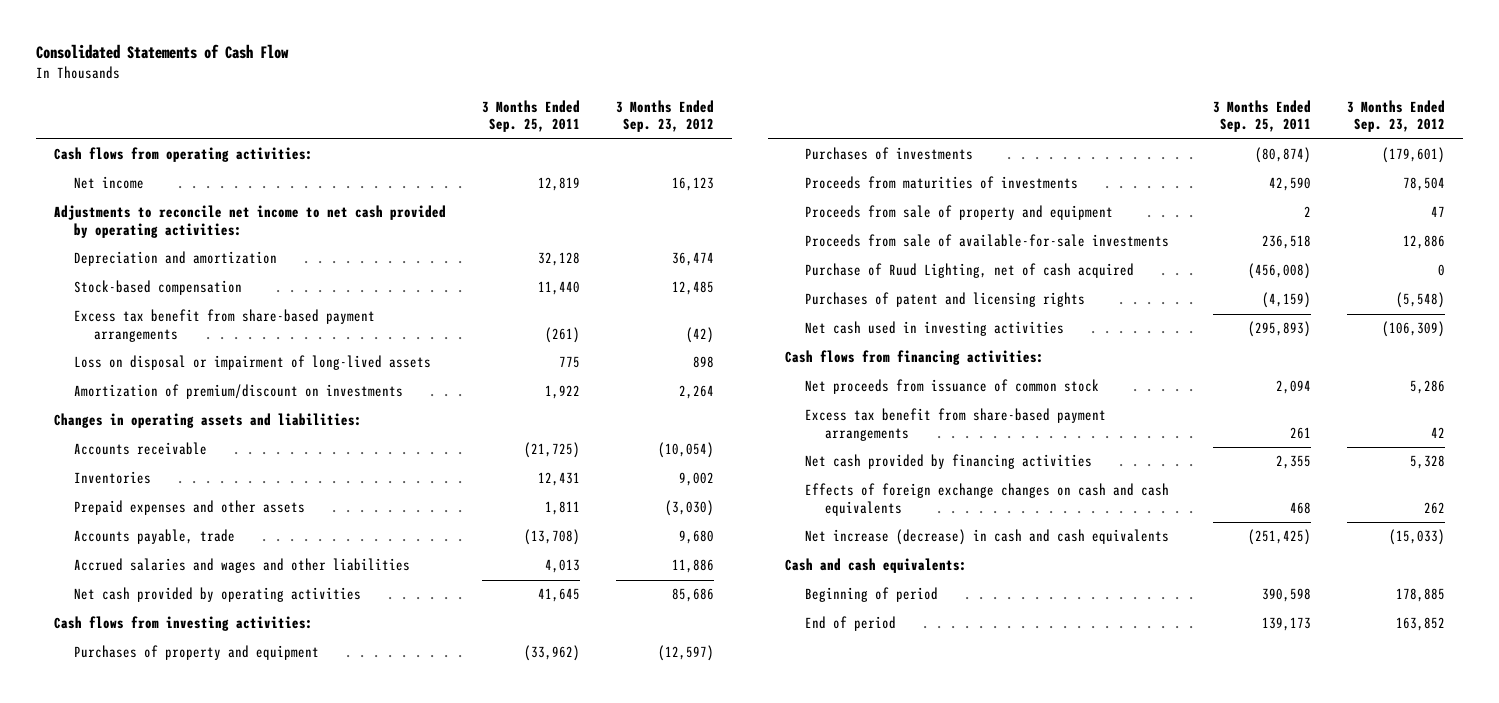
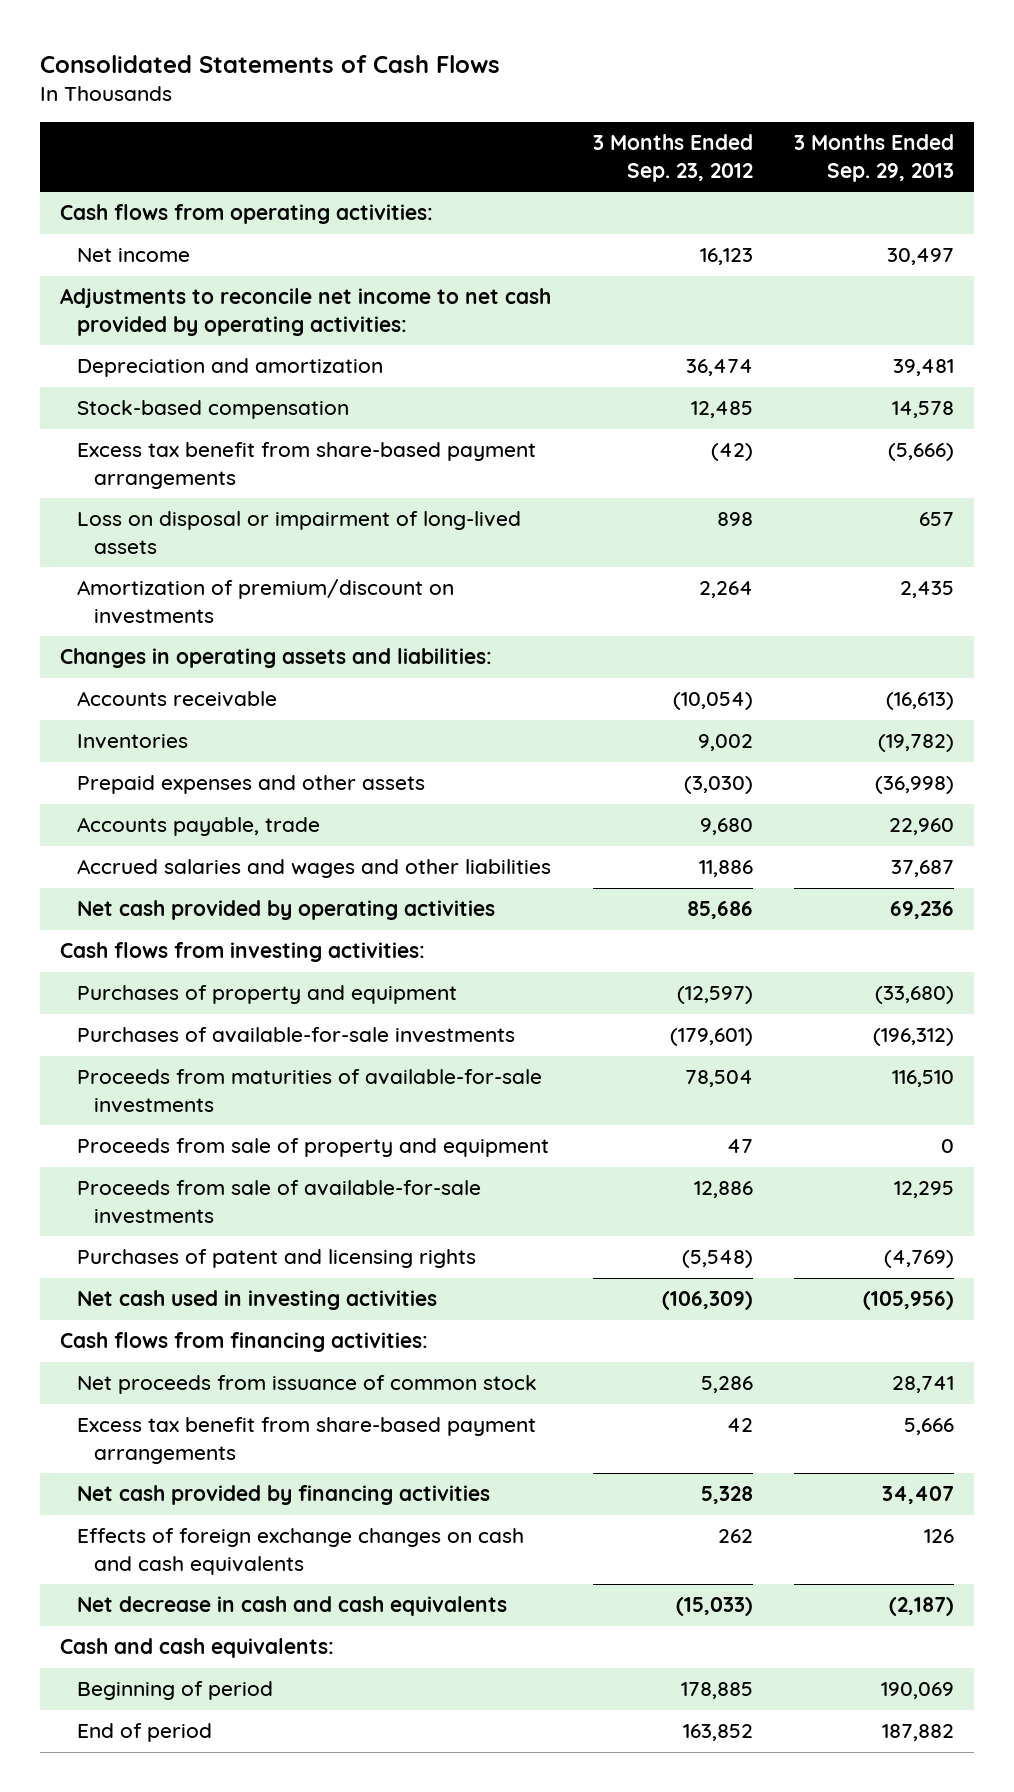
[36,44,290,60] Consolidated Statements of Cash Flow -> [39,54,500,73] Consolidated Statements of Cash Flows
[481,99,580,133] 3 Months Ended Sep. 25, 2011 -> none
none -> [793,134,954,182] 3 Months Ended Sep. 29, 2013
[805,147,974,161] Purchases of investments -> [77,1027,516,1044] Purchases of available-for-sale investments
[805,176,1079,190] Proceeds from maturities of investments -> [77,1069,543,1113] Proceeds from maturities of available-for-sale investments
[805,263,1135,279] Purchase of Ruud Lighting, net of cash acquired -> none
[805,529,1170,546] Net increase (decrease) in cash and cash equivalents -> [77,1596,508,1617] Net decrease in cash and cash equivalents

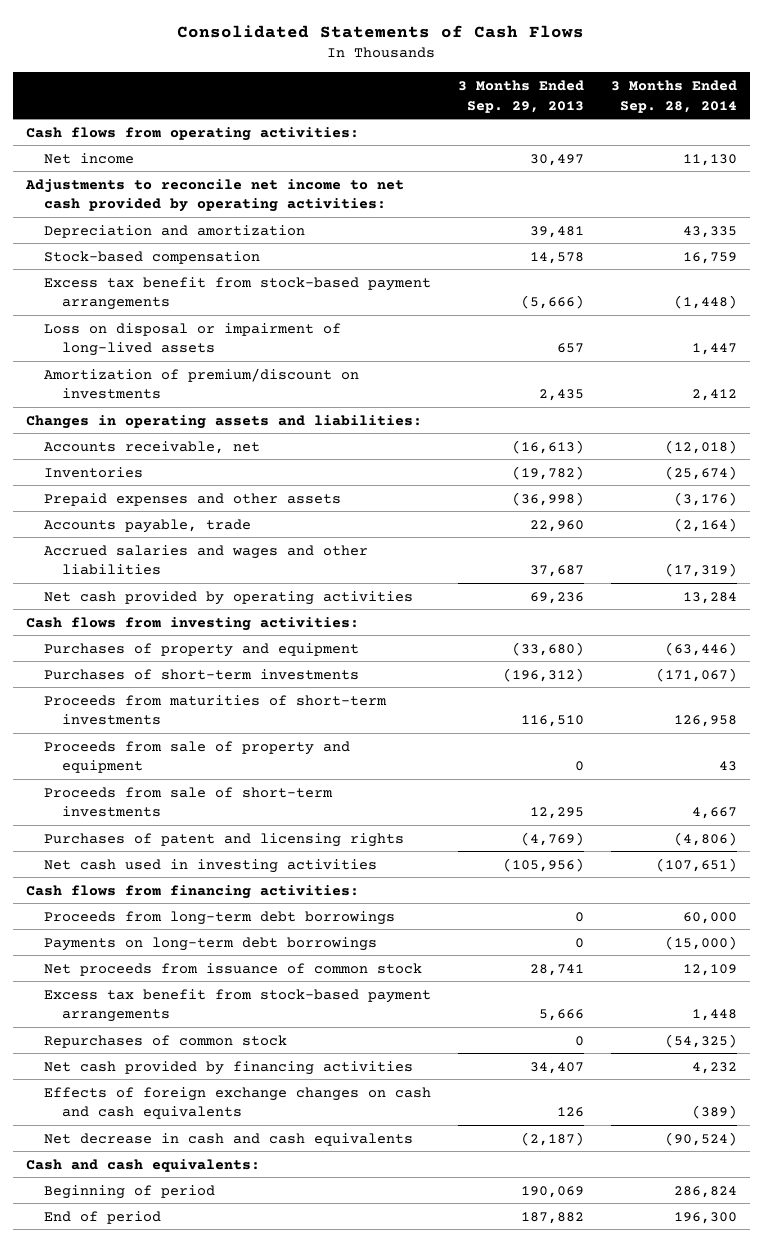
[592,134,753,182] 3 Months Ended Sep. 23, 2012 -> none
none -> [610,79,737,113] 3 Months Ended Sep. 28, 2014
[77,442,537,489] Excess tax benefit from share-based payment arrangements -> [44,276,432,311] Excess tax benefit from stock-based payment arrangements
[77,691,278,708] Accounts receivable -> [44,440,261,454] Accounts receivable, net
[77,1027,516,1044] Purchases of available-for-sale investments -> [44,668,360,680] Purchases of short-term investments
[77,1069,543,1113] Proceeds from maturities of available-for-sale investments -> [44,694,388,726] Proceeds from maturities of short-term investments
[77,1180,482,1224] Proceeds from sale of available-for-sale investments -> [44,786,334,818] Proceeds from sale of short-term investments
none -> [44,910,396,925] Proceeds from long-term debt borrowings
none -> [44,936,378,951] Payments on long-term debt borrowings
[77,1417,537,1464] Excess tax benefit from share-based payment arrangements -> [44,988,432,1023] Excess tax benefit from stock-based payment arrangements
none -> [44,1034,288,1048] Repurchases of common stock

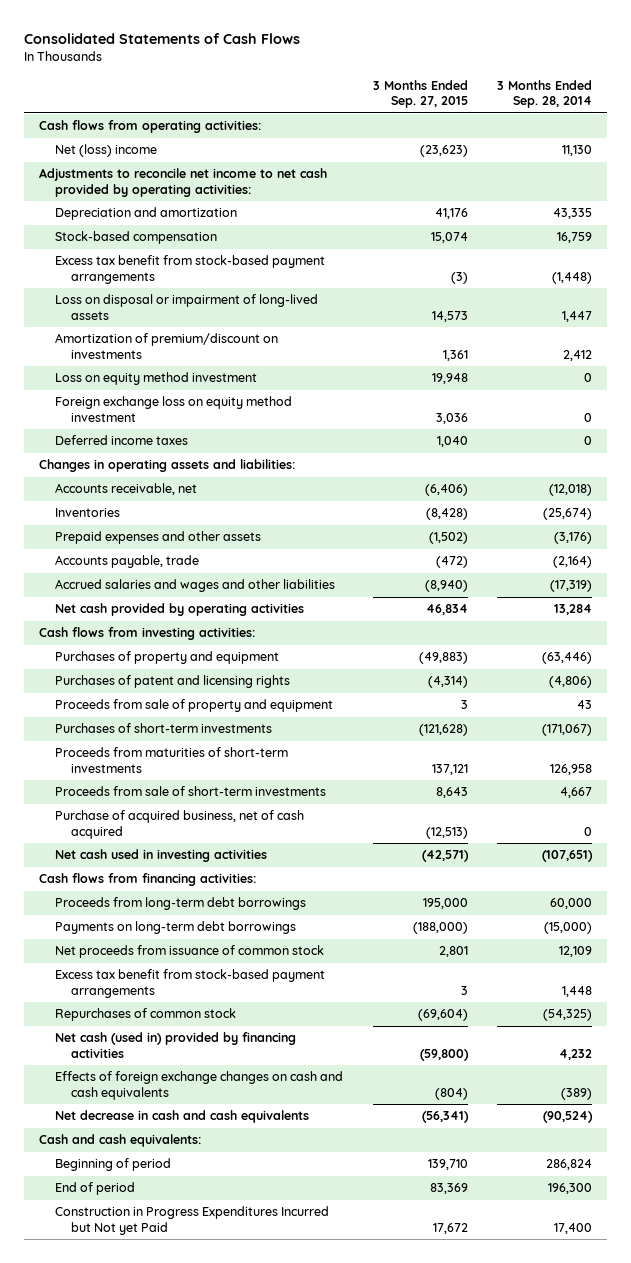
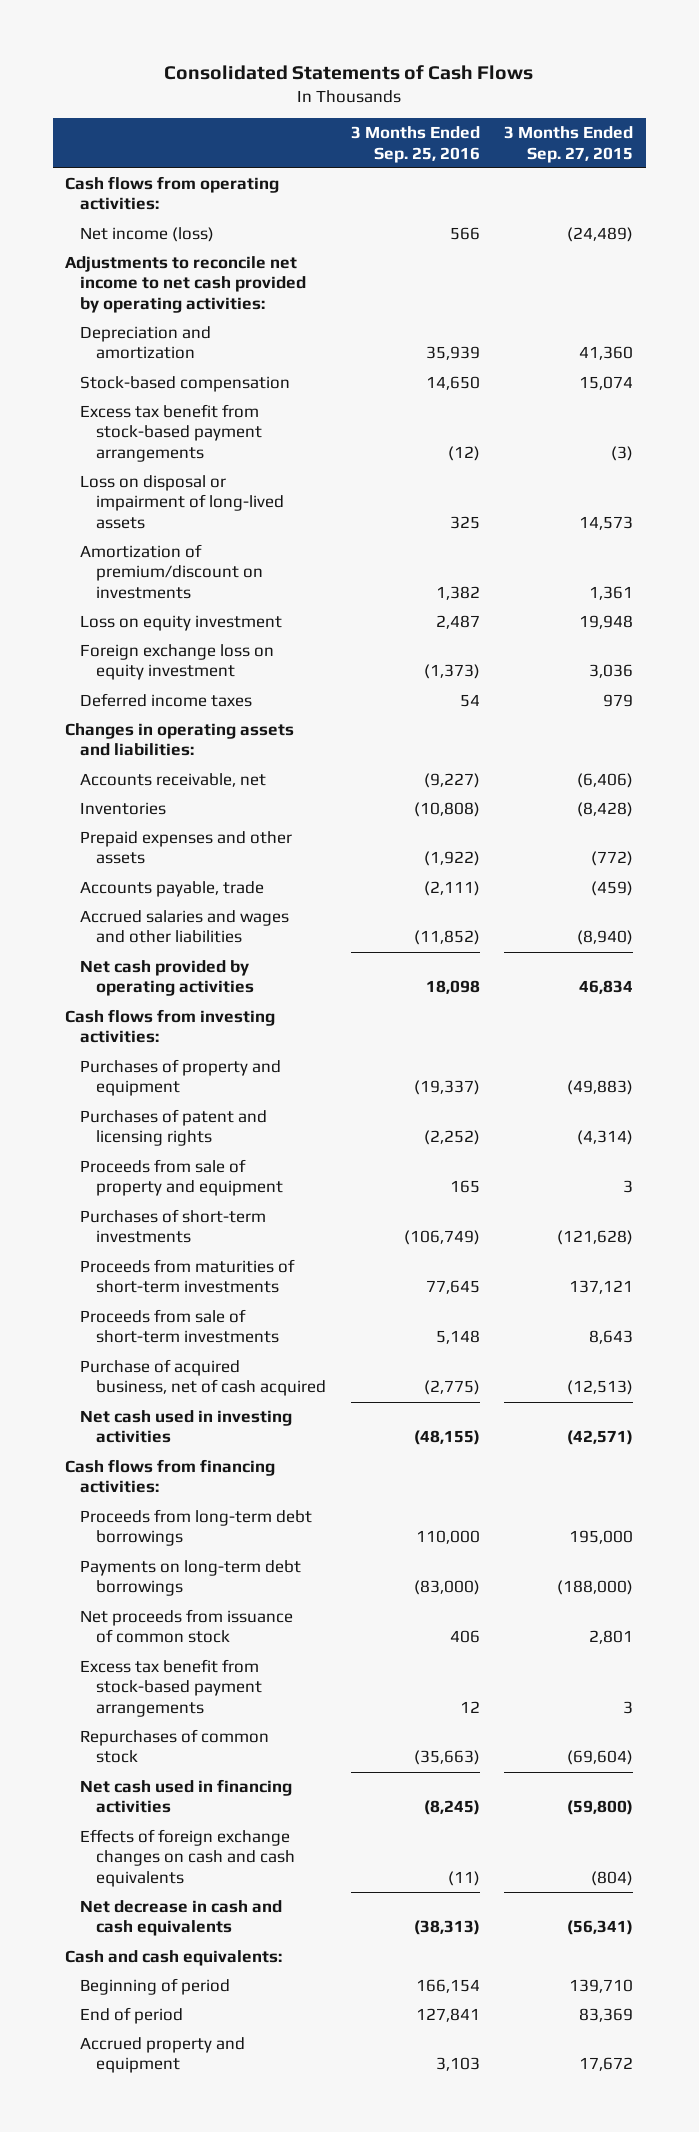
[497,80,593,109] 3 Months Ended Sep. 28, 2014 -> none
none -> [350,126,480,163] 3 Months Ended Sep. 25, 2016
[54,144,157,158] Net (loss) income -> [80,226,215,242] Net income (loss)
[419,145,468,158] (23,623) -> [567,226,634,242] (24,489)
[434,208,468,220] 41,176 -> [579,346,634,361] 41,360
[54,372,257,386] Loss on equity method investment -> [80,614,283,631] Loss on equity investment
[54,396,292,422] Foreign exchange loss on equity method investment -> [80,643,275,681] Foreign exchange loss on equity investment
[436,436,468,448] 1,040 -> [603,693,634,707] 979
[428,532,468,545] (1,502) -> [591,851,634,867] (772)
[435,556,468,569] (472) -> [591,880,634,896] (459)
[54,1032,296,1058] Net cash (used in) provided by financing activities -> [80,1778,293,1814] Net cash used in financing activities
[54,1206,329,1235] Construction in Progress Expenditures Incurred but Not yet Paid -> [80,2036,246,2074] Accrued property and equipment

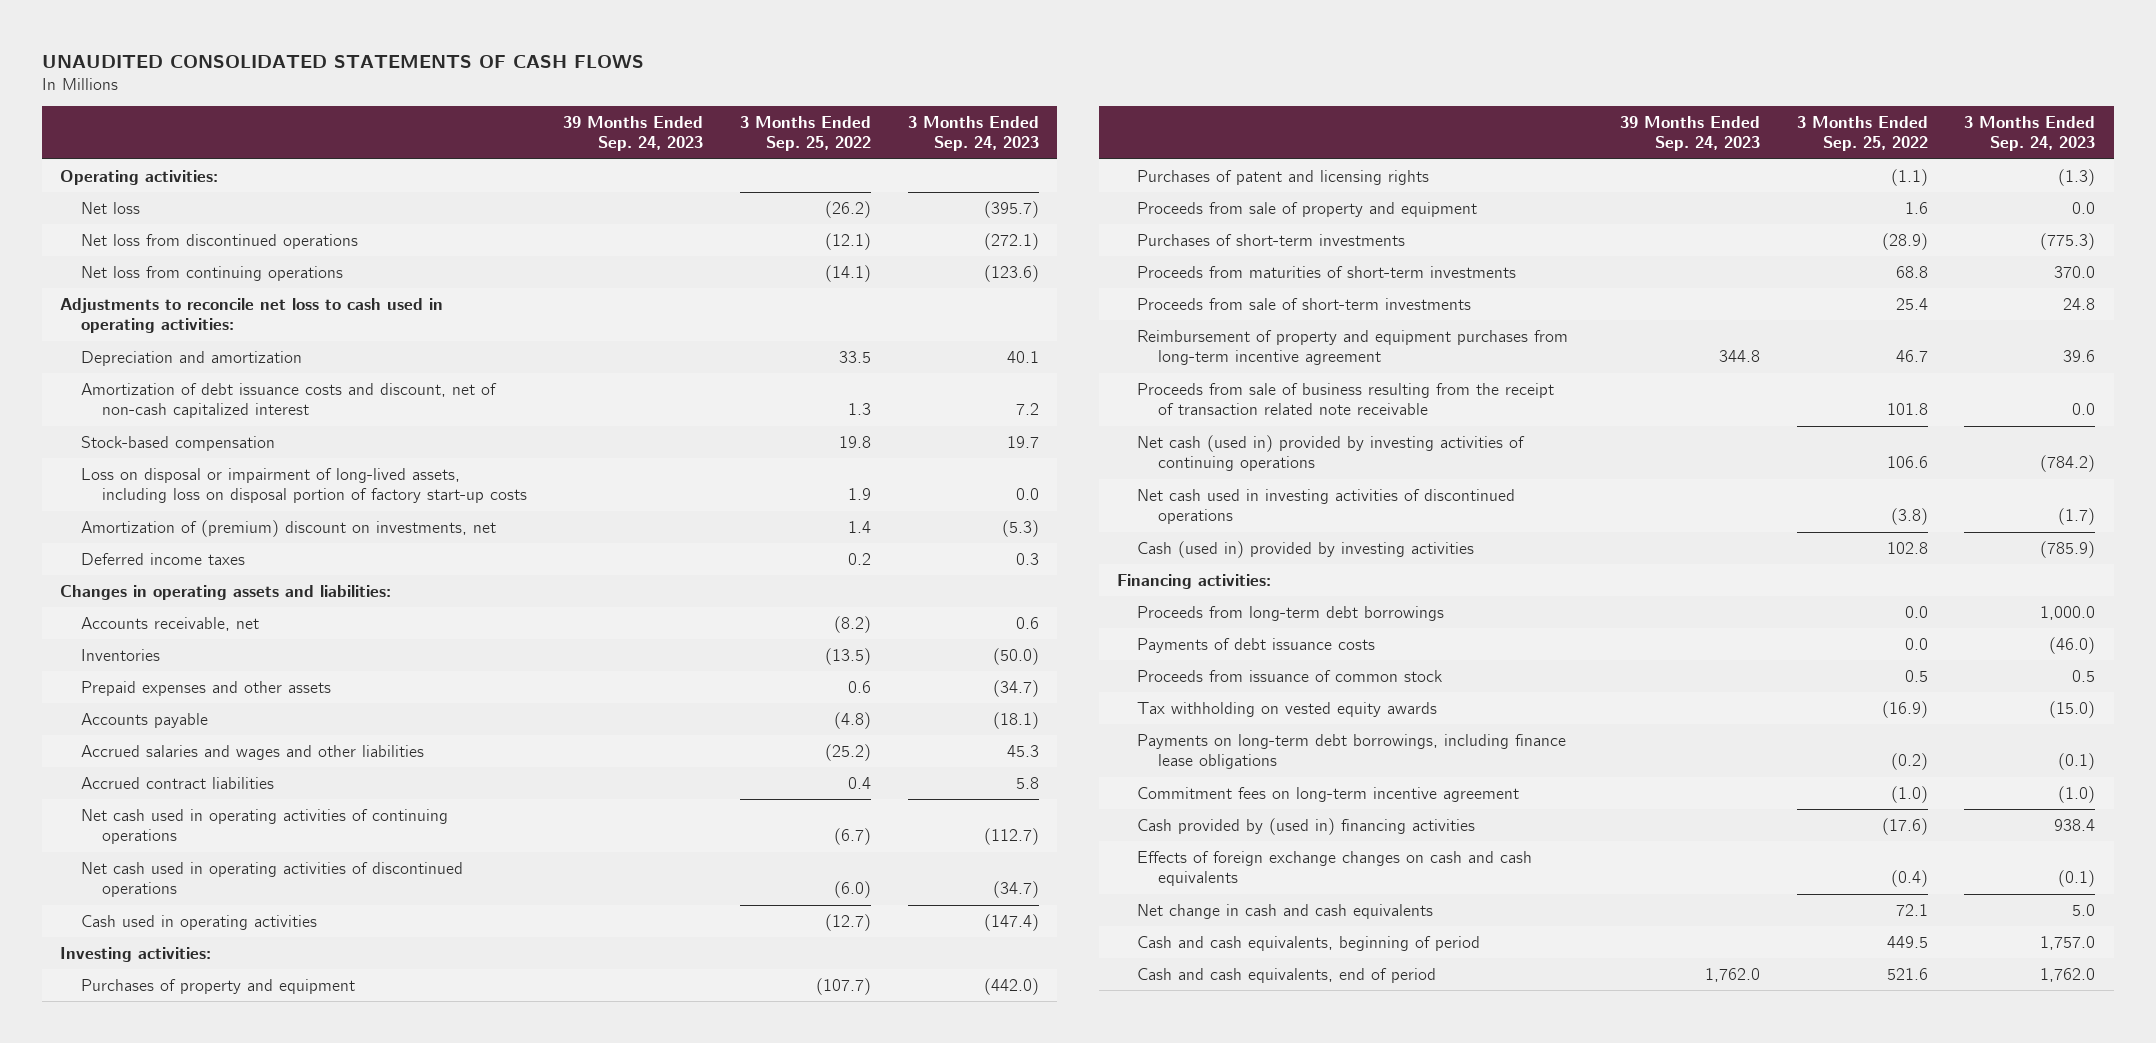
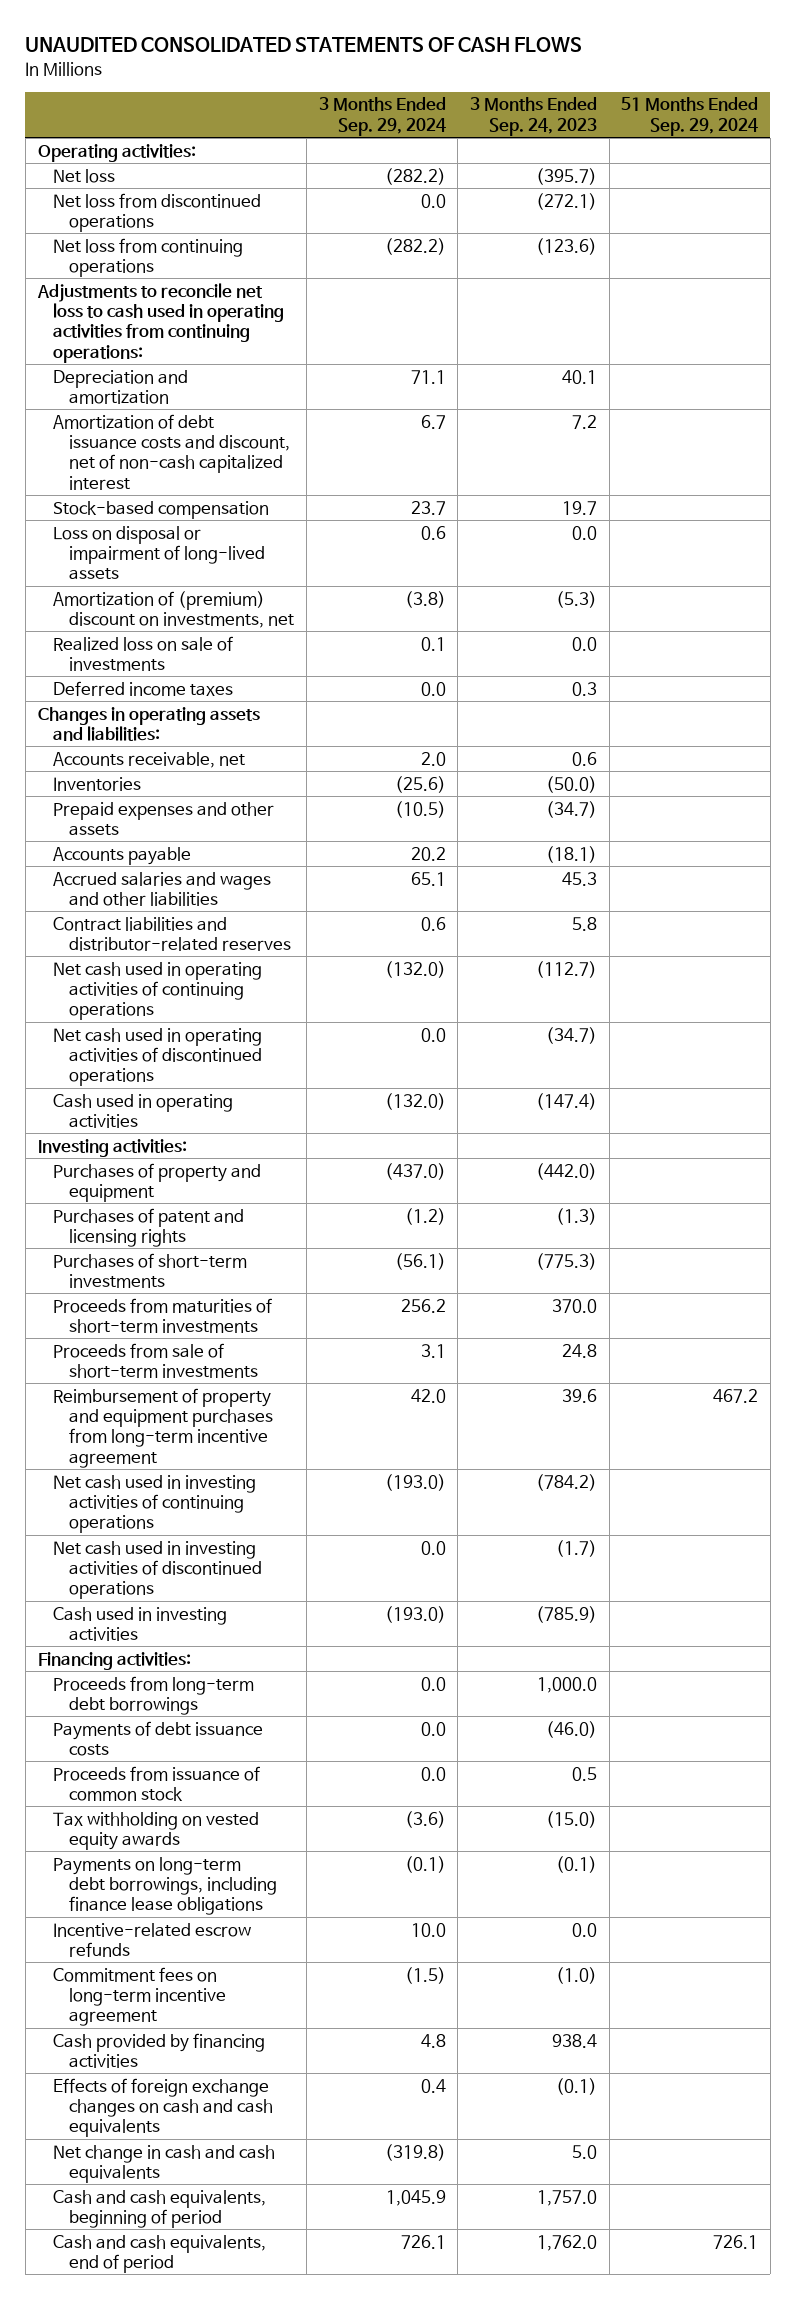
[563,116,704,152] 39 Months Ended Sep. 24, 2023 -> none
[740,116,872,152] 3 Months Ended Sep. 25, 2022 -> none
none -> [318,97,446,136] 3 Months Ended Sep. 29, 2024
none -> [621,97,759,136] 51 Months Ended Sep. 29, 2024
[60,297,444,334] Adjustments to reconcile net loss to cash used in operating activities: -> [36,282,285,363] Adjustments to reconcile net loss to cash used in operating activities from continuing operations:
[80,467,527,504] Loss on disposal or impairment of long-lived assets, including loss on disposal portion of factory start-up costs -> [53,525,266,581] Loss on disposal or impairment of long-lived assets
none -> [53,635,234,671] Realized loss on sale of investments
[80,776,274,789] Accrued contract liabilities -> [53,916,292,951] Contract liabilities and distributor-related reserves
[1137,201,1478,217] Proceeds from sale of property and equipment -> none
[1137,382,1555,416] Proceeds from sale of business resulting from the receipt of transaction related note receivable -> none
[1137,434,1526,472] Net cash (used in) provided by investing activities of continuing operations -> [53,1474,257,1534] Net cash used in investing activities of continuing operations
[1137,540,1475,558] Cash (used in) provided by investing activities -> [53,1606,228,1641] Cash used in investing activities
none -> [53,1922,252,1957] Incentive-related escrow refunds
[1137,817,1476,835] Cash provided by (used in) financing activities -> [53,2032,266,2068] Cash provided by financing activities

